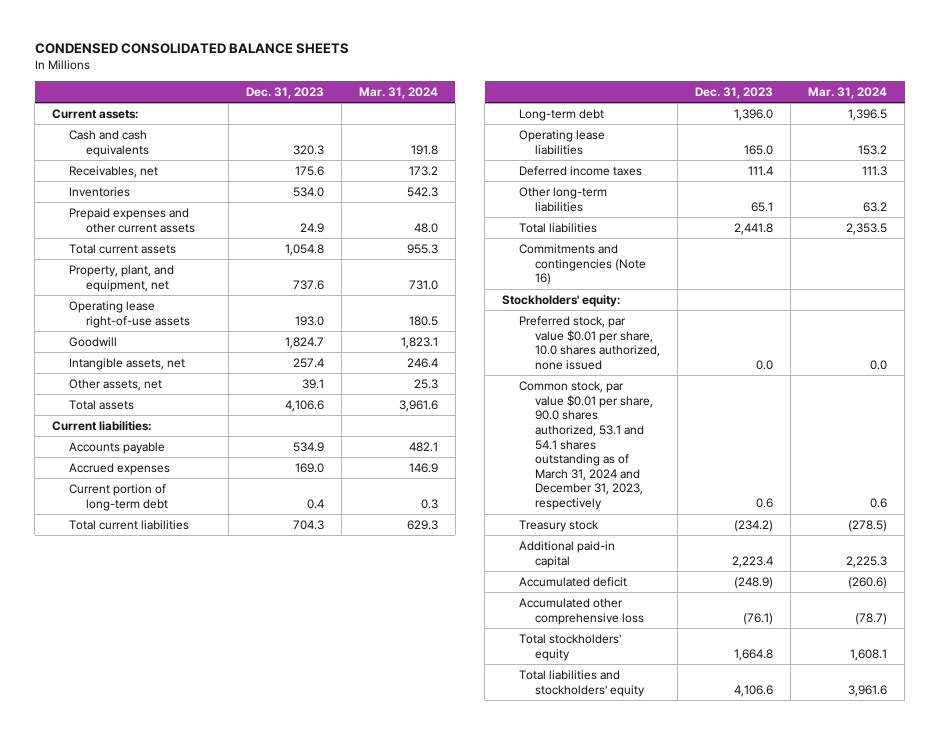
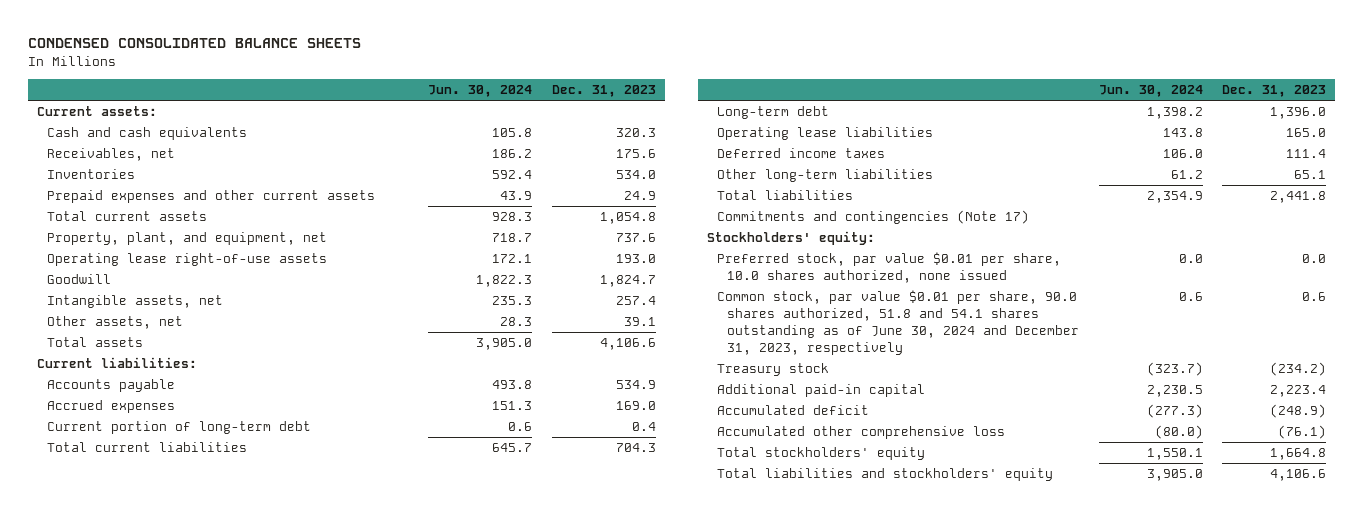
[358,86,438,99] Mar. 31, 2024 -> none
none -> [428,85,533,98] Jun. 30, 2024
[518,243,647,286] Commitments and contingencies (Note 16) -> [717,210,1030,225] Commitments and contingencies (Note 17)
[518,380,654,511] Common stock, par value $0.01 per share, 90.0 shares authorized, 53.1 and 54.1 shares outstanding as of March 31, 2024 and December 31, 2023, respectively -> [717,290,1080,355] Common stock, par value $0.01 per share, 90.0 shares authorized, 51.8 and 54.1 shares outstanding as of June 30, 2024 and December 31, 2023, respectively

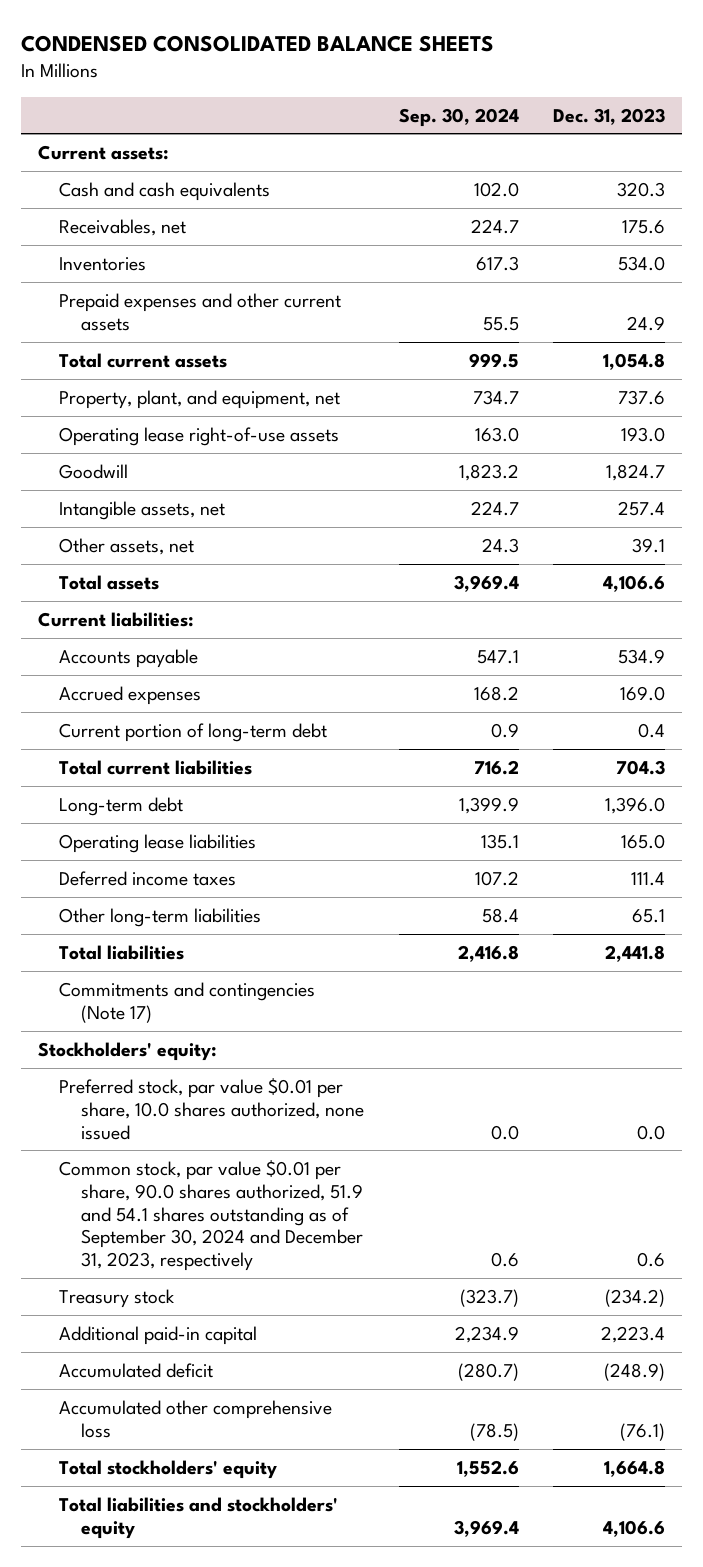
[428,85,533,98] Jun. 30, 2024 -> none
none -> [398,107,519,127] Sep. 30, 2024
[717,290,1080,355] Common stock, par value $0.01 per share, 90.0 shares authorized, 51.8 and 54.1 shares outstanding as of June 30, 2024 and December 31, 2023, respectively -> [59,1159,363,1272] Common stock, par value $0.01 per share, 90.0 shares authorized, 51.9 and 54.1 shares outstanding as of September 30, 2024 and December 31, 2023, respectively

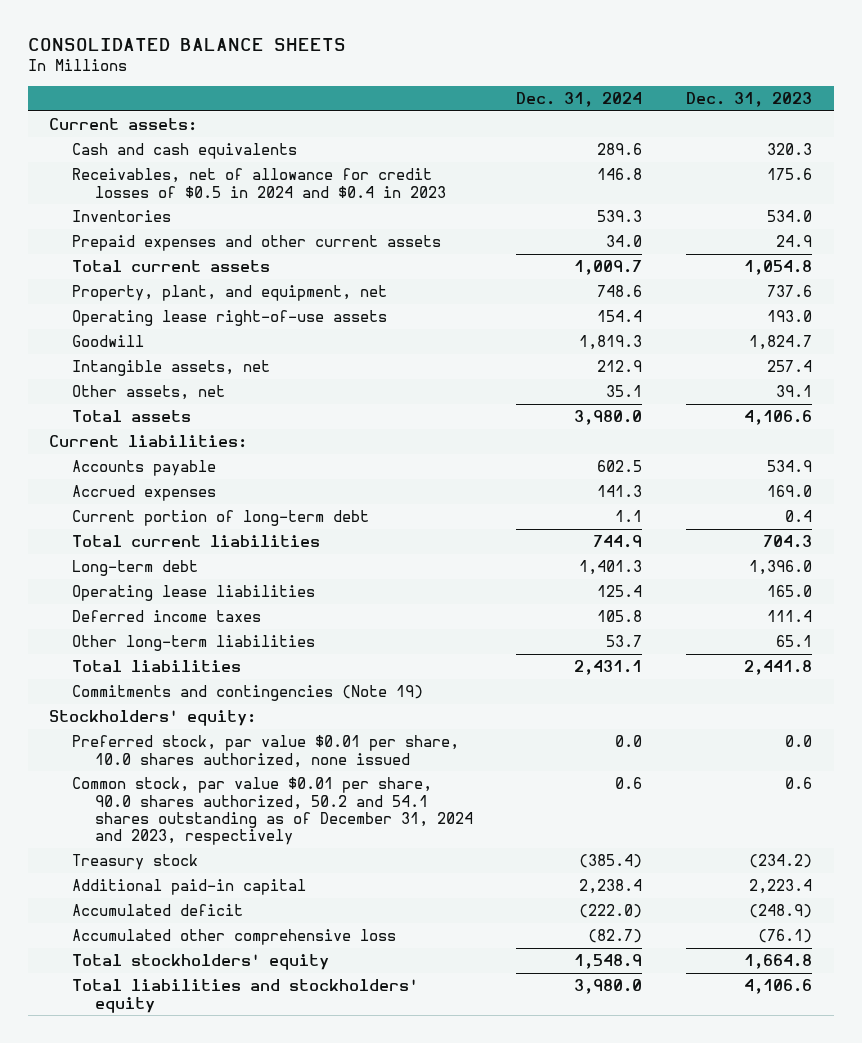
[20,34,494,52] CONDENSED CONSOLIDATED BALANCE SHEETS -> [27,37,346,51] CONSOLIDATED BALANCE SHEETS
[398,107,519,127] Sep. 30, 2024 -> none
none -> [516,91,643,107] Dec. 31, 2024
[59,218,187,236] Receivables, net -> [72,168,446,198] Receivables, net of allowance for credit losses of $0.5 in 2024 and $0.4 in 2023
[59,981,316,1023] Commitments and contingencies (Note 17) -> [72,685,424,702] Commitments and contingencies (Note 19)
[59,1159,363,1272] Common stock, par value $0.01 per share, 90.0 shares authorized, 51.9 and 54.1 shares outstanding as of September 30, 2024 and December 31, 2023, respectively -> [72,777,473,846] Common stock, par value $0.01 per share, 90.0 shares authorized, 50.2 and 54.1 shares outstanding as of December 31, 2024 and 2023, respectively

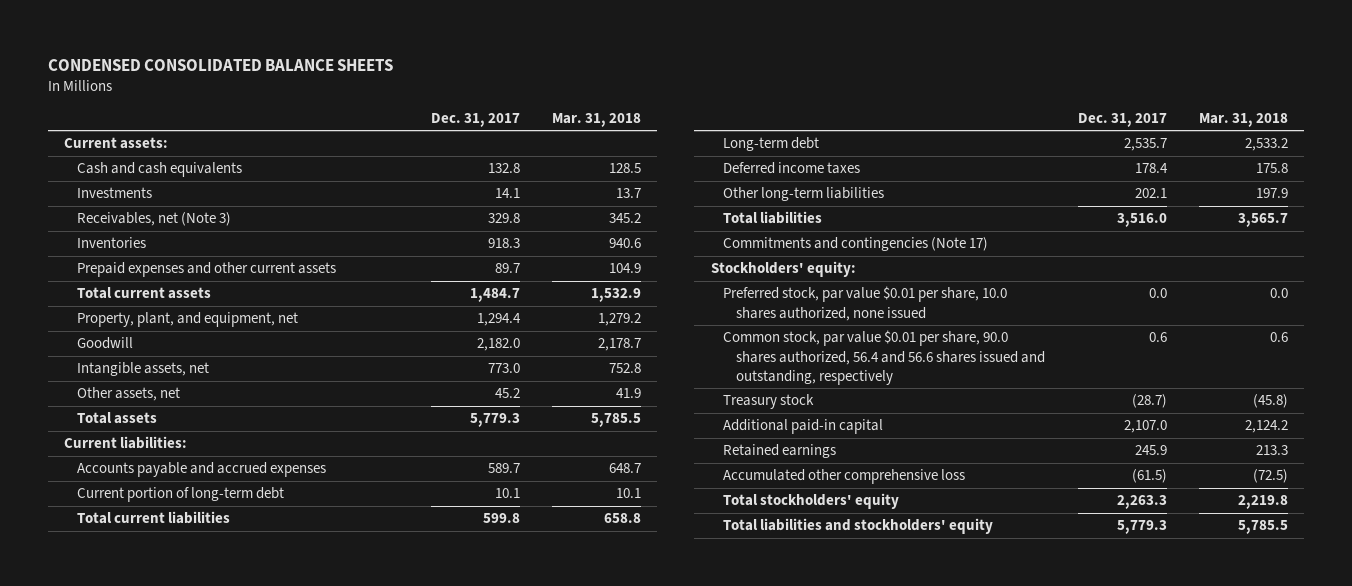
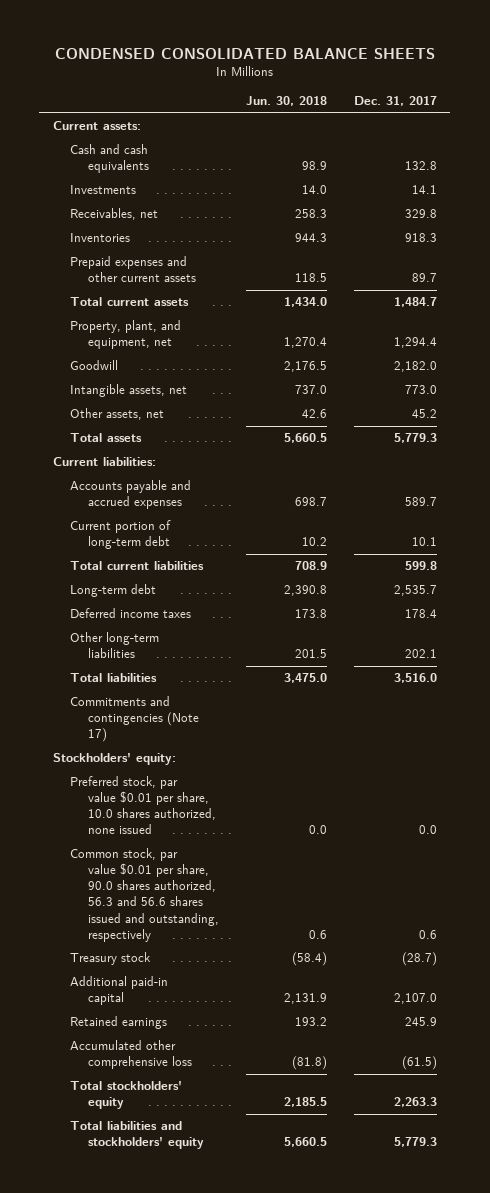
[551,113,641,128] Mar. 31, 2018 -> none
none -> [245,96,327,107] Jun. 30, 2018
[76,212,231,227] Receivables, net (Note 3) -> [70,208,159,221] Receivables, net
[723,330,1046,385] Common stock, par value $0.01 per share, 90.0 shares authorized, 56.4 and 56.6 shares issued and outstanding, respectively -> [70,848,219,942] Common stock, par value $0.01 per share, 90.0 shares authorized, 56.3 and 56.6 shares issued and outstanding, respectively

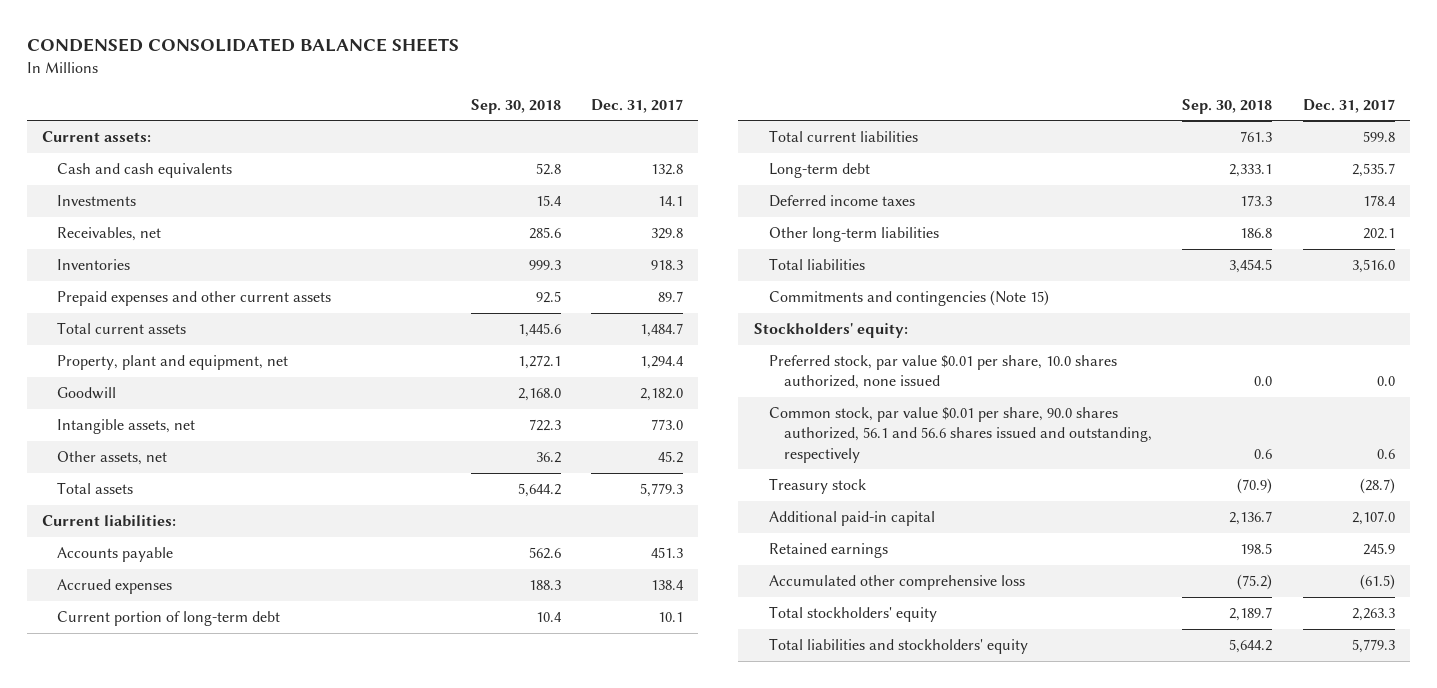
[245,96,327,107] Jun. 30, 2018 -> none
none -> [470,98,561,114] Sep. 30, 2018
[70,320,182,350] Property, plant, and equipment, net -> [56,354,288,370] Property, plant and equipment, net
[70,480,192,510] Accounts payable and accrued expenses -> none
none -> [56,546,173,562] Accounts payable
none -> [56,578,172,594] Accrued expenses
[70,696,199,743] Commitments and contingencies (Note 17) -> [768,289,1049,306] Commitments and contingencies (Note 15)
[70,848,219,942] Common stock, par value $0.01 per share, 90.0 shares authorized, 56.3 and 56.6 shares issued and outstanding, respectively -> [768,406,1152,463] Common stock, par value $0.01 per share, 90.0 shares authorized, 56.1 and 56.6 shares issued and outstanding, respectively

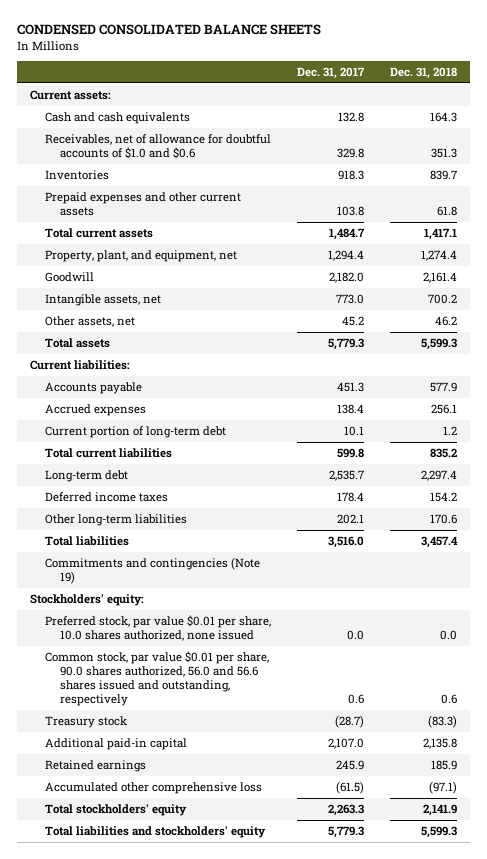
[470,98,561,114] Sep. 30, 2018 -> none
none -> [390,66,458,79] Dec. 31, 2018
[56,194,136,206] Investments -> none
[56,226,161,241] Receivables, net -> [44,133,271,160] Receivables, net of allowance for doubtful accounts of $1.0 and $0.6
[658,290,684,302] 89.7 -> [336,206,364,217] 103.8
[56,354,288,370] Property, plant and equipment, net -> [44,249,237,262] Property, plant, and equipment, net
[768,289,1049,306] Commitments and contingencies (Note 15) -> [44,556,260,585] Commitments and contingencies (Note 19)
[768,406,1152,463] Common stock, par value $0.01 per share, 90.0 shares authorized, 56.1 and 56.6 shares issued and outstanding, respectively -> [44,650,269,707] Common stock, par value $0.01 per share, 90.0 shares authorized, 56.0 and 56.6 shares issued and outstanding, respectively

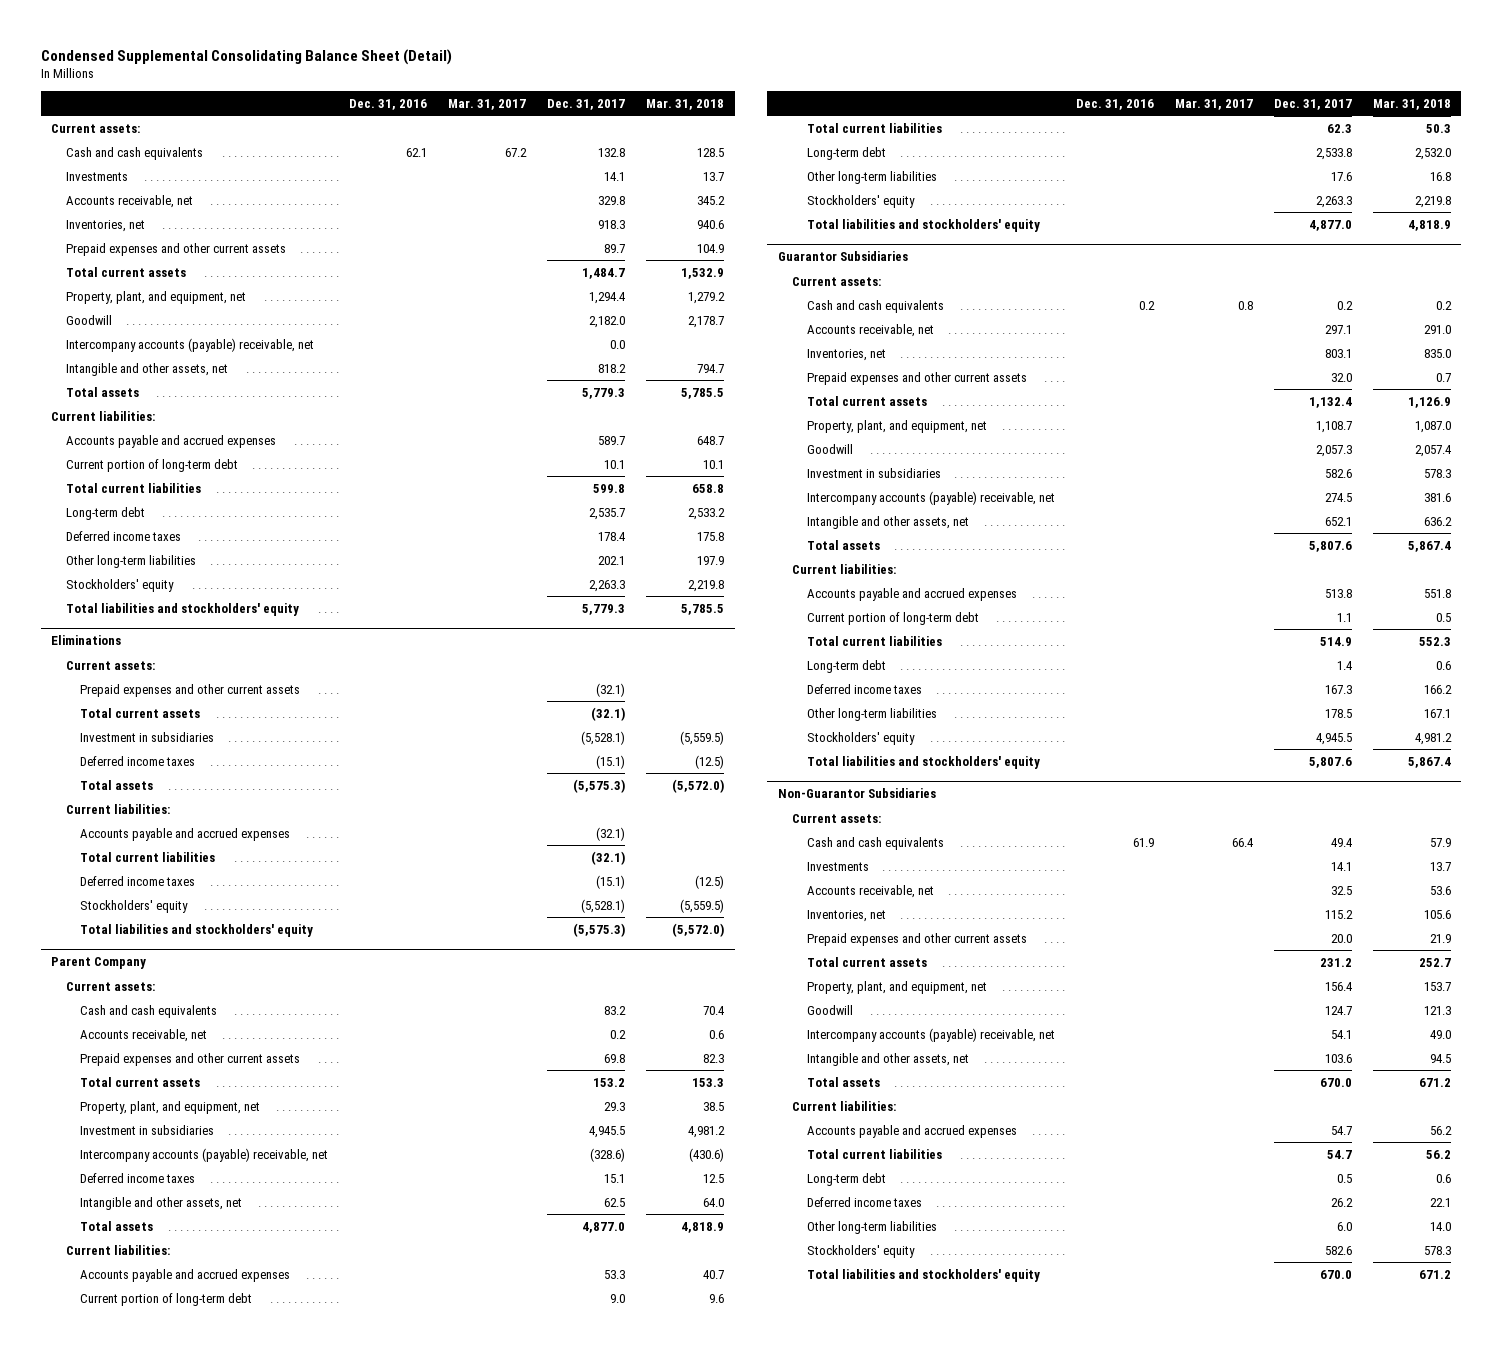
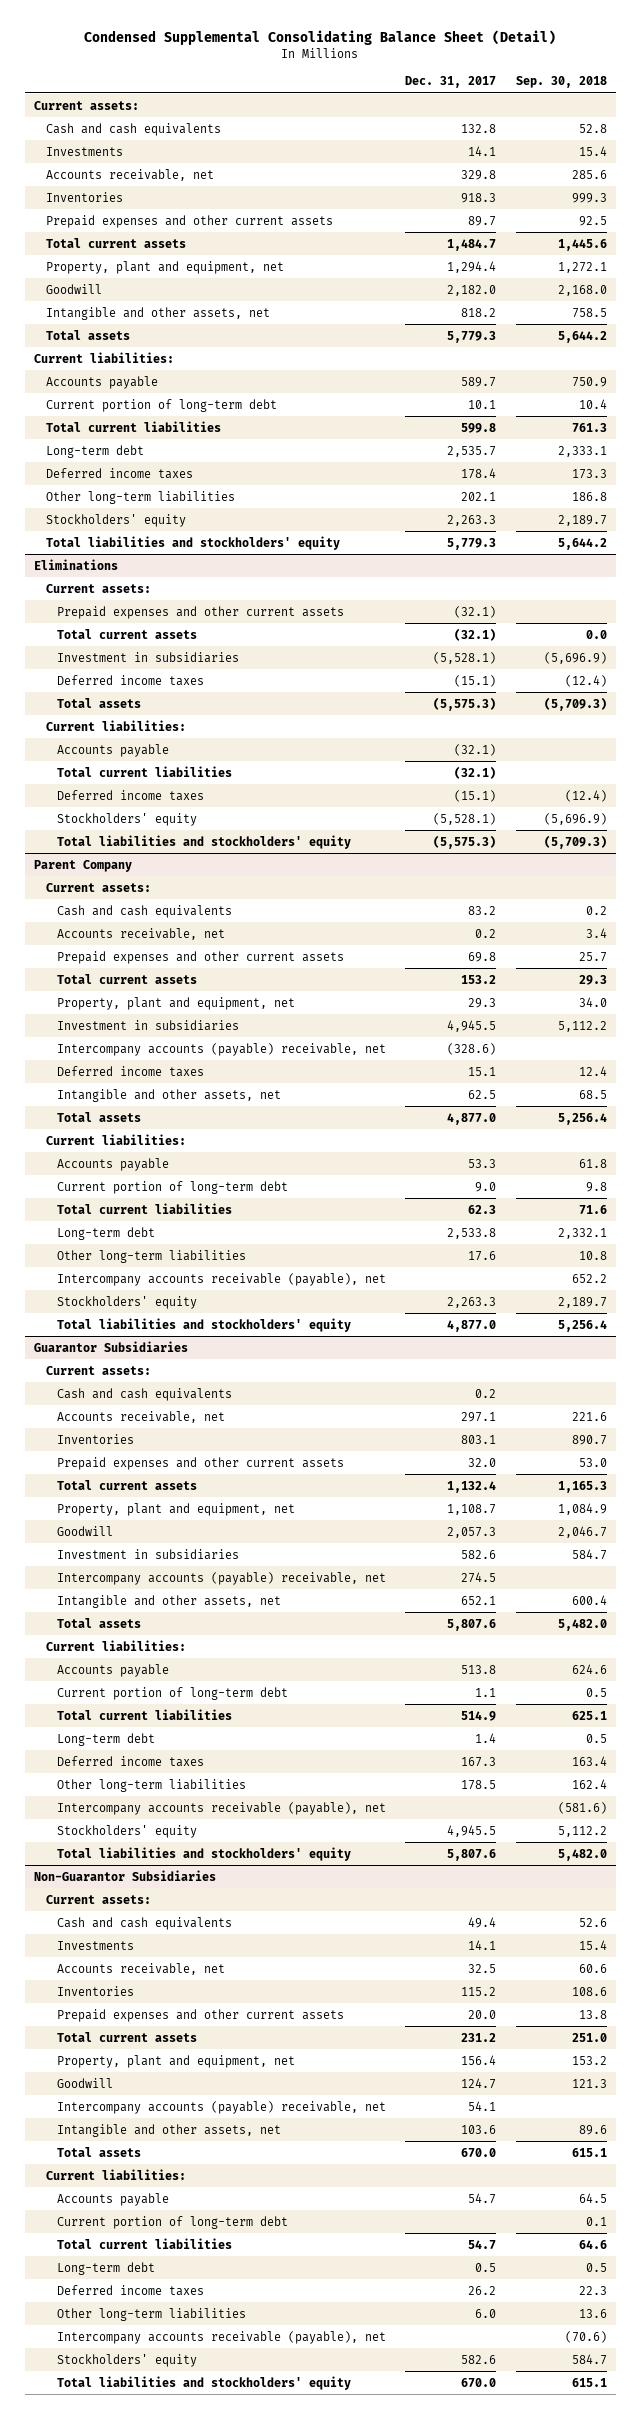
[349,98,428,110] Dec. 31, 2016 -> none
[448,98,527,110] Mar. 31, 2017 -> none
[646,98,725,110] Mar. 31, 2018 -> none
none -> [515,75,607,88] Sep. 30, 2018
[65,219,145,232] Inventories, net -> [45,191,123,202] Inventories
[65,290,246,304] Property, plant, and equipment, net -> [45,260,284,274] Property, plant and equipment, net
[65,337,314,352] Intercompany accounts (payable) receivable, net -> none
[65,434,276,448] Accounts payable and accrued expenses -> [45,375,158,389] Accounts payable
[80,827,291,841] Accounts payable and accrued expenses -> [57,743,170,757] Accounts payable
[80,1100,261,1114] Property, plant, and equipment, net -> [57,996,296,1010] Property, plant and equipment, net
[80,1268,291,1282] Accounts payable and accrued expenses -> [57,1157,170,1171] Accounts payable
none -> [57,1272,387,1286] Intercompany accounts receivable (payable), net
[806,348,886,361] Inventories, net -> [57,1433,135,1444] Inventories
[806,419,987,433] Property, plant, and equipment, net -> [57,1502,296,1516] Property, plant and equipment, net
[806,587,1017,601] Accounts payable and accrued expenses -> [57,1663,170,1677] Accounts payable
none -> [57,1801,387,1815] Intercompany accounts receivable (payable), net
[806,909,886,922] Inventories, net -> [57,1985,135,1996] Inventories
[806,980,987,994] Property, plant, and equipment, net -> [57,2054,296,2068] Property, plant and equipment, net
[806,1124,1017,1138] Accounts payable and accrued expenses -> [57,2192,170,2206] Accounts payable
none -> [57,2215,289,2229] Current portion of long-term debt
none -> [57,2330,387,2344] Intercompany accounts receivable (payable), net

